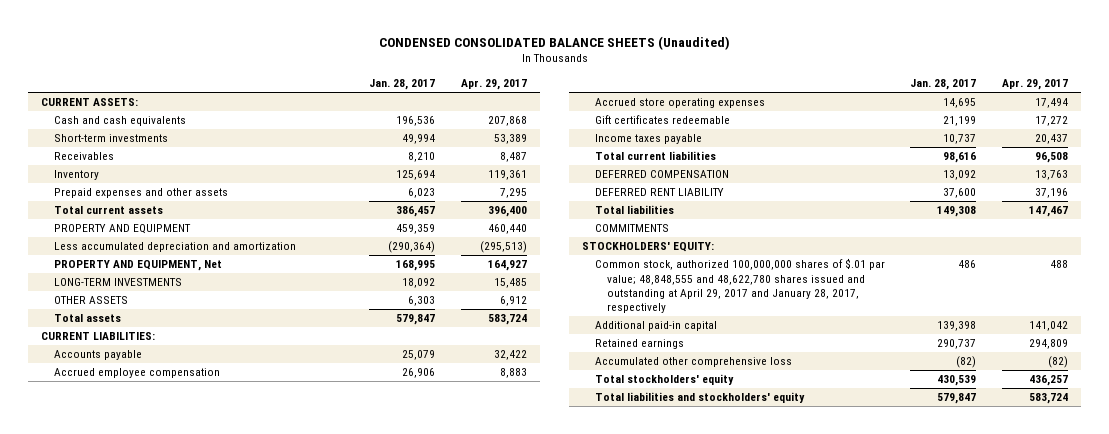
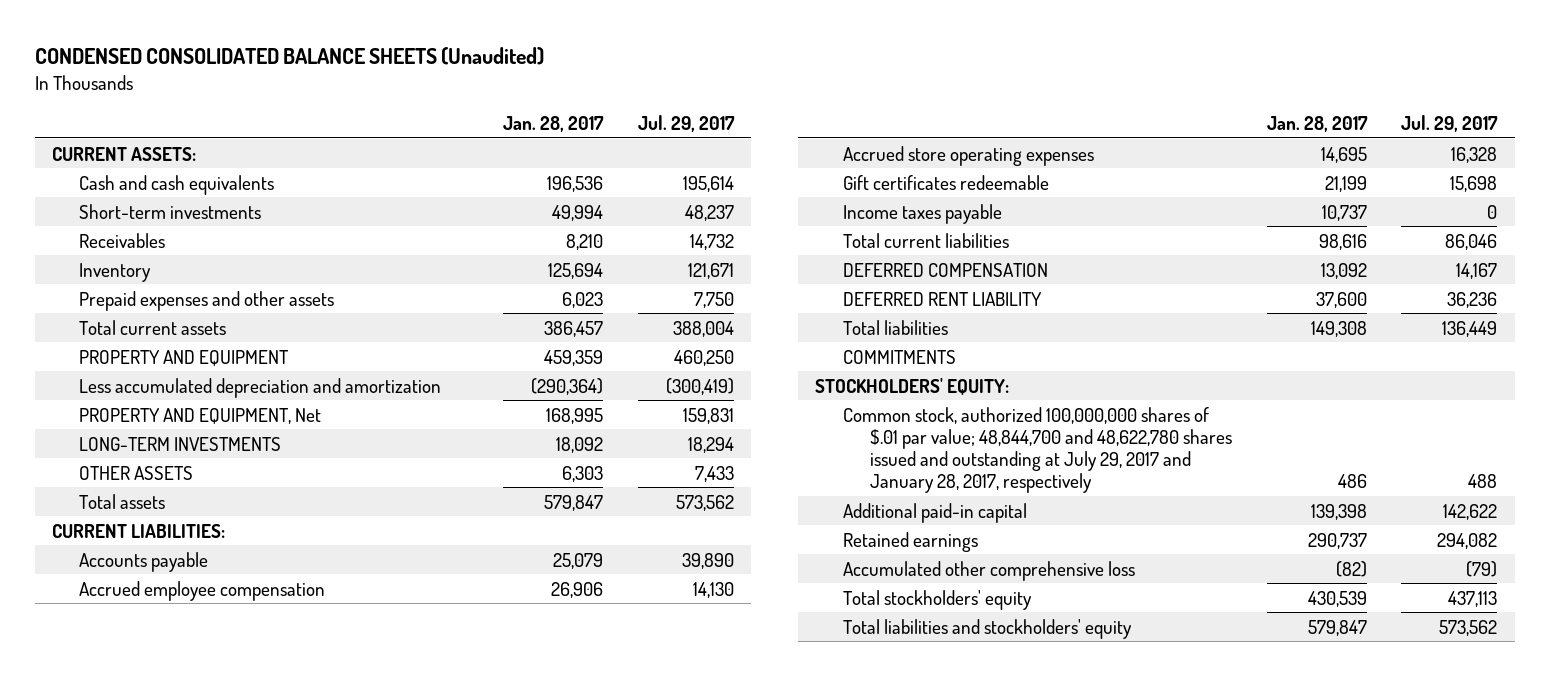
[461,79,528,91] Apr. 29, 2017 -> none
none -> [637,115,735,133] Jul. 29, 2017
[594,258,885,314] Common stock, authorized 100,000,000 shares of $.01 par value; 48,848,555 and 48,622,780 shares issued and outstanding at April 29, 2017 and January 28, 2017, respectively -> [842,406,1233,494] Common stock, authorized 100,000,000 shares of $.01 par value; 48,844,700 and 48,622,780 shares issued and outstanding at July 29, 2017 and January 28, 2017, respectively

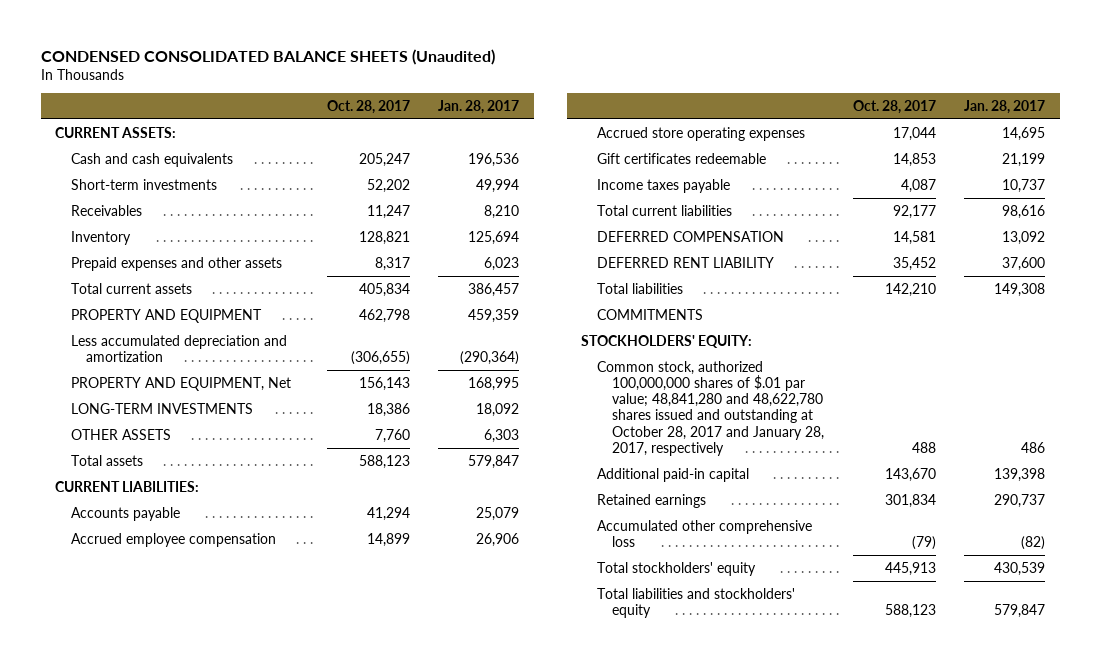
[637,115,735,133] Jul. 29, 2017 -> none
none -> [326,99,410,114] Oct. 28, 2017
[842,406,1233,494] Common stock, authorized 100,000,000 shares of $.01 par value; 48,844,700 and 48,622,780 shares issued and outstanding at July 29, 2017 and January 28, 2017, respectively -> [596,360,825,456] Common stock, authorized 100,000,000 shares of $.01 par value; 48,841,280 and 48,622,780 shares issued and outstanding at October 28, 2017 and January 28, 2017, respectively

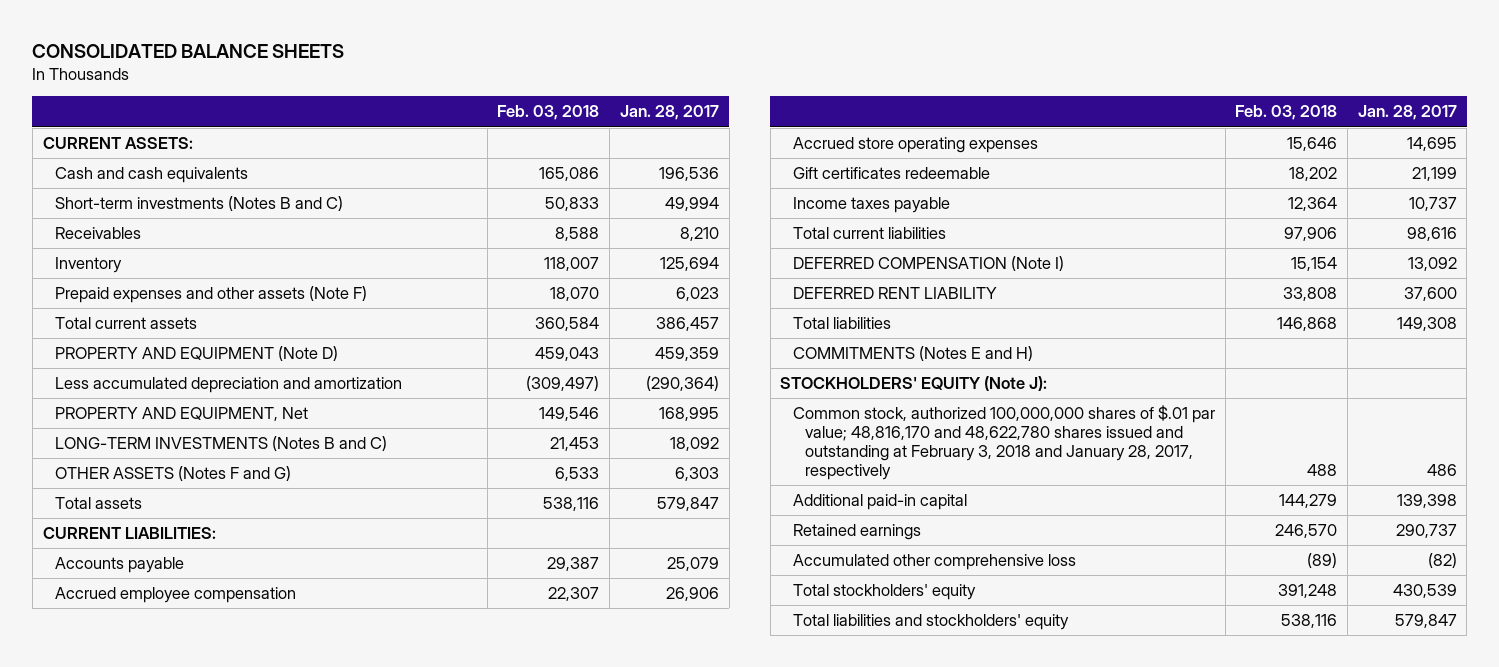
[40,48,495,65] CONDENSED CONSOLIDATED BALANCE SHEETS (Unaudited) -> [32,43,345,58] CONSOLIDATED BALANCE SHEETS
[326,99,410,114] Oct. 28, 2017 -> none
none -> [497,105,600,121] Feb. 03, 2018
[70,178,217,190] Short-term investments -> [55,196,344,212] Short-term investments (Notes B and C)
[70,256,282,271] Prepaid expenses and other assets -> [55,286,368,304] Prepaid expenses and other assets (Note F)
[70,308,262,323] PROPERTY AND EQUIPMENT -> [55,346,339,362] PROPERTY AND EQUIPMENT (Note D)
[70,402,253,414] LONG-TERM INVESTMENTS -> [55,436,388,452] LONG-TERM INVESTMENTS (Notes B and C)
[70,428,171,440] OTHER ASSETS -> [55,466,292,482] OTHER ASSETS (Notes F and G)
[596,230,784,242] DEFERRED COMPENSATION -> [792,256,1064,272] DEFERRED COMPENSATION (Note I)
[596,308,703,320] COMMITMENTS -> [792,346,1033,362] COMMITMENTS (Notes E and H)
[581,334,753,348] STOCKHOLDERS' EQUITY: -> [780,376,1048,392] STOCKHOLDERS' EQUITY (Note J):
[596,360,825,456] Common stock, authorized 100,000,000 shares of $.01 par value; 48,841,280 and 48,622,780 shares issued and outstanding at October 28, 2017 and January 28, 2017, respectively -> [792,405,1215,481] Common stock, authorized 100,000,000 shares of $.01 par value; 48,816,170 and 48,622,780 shares issued and outstanding at February 3, 2018 and January 28, 2017, respectively

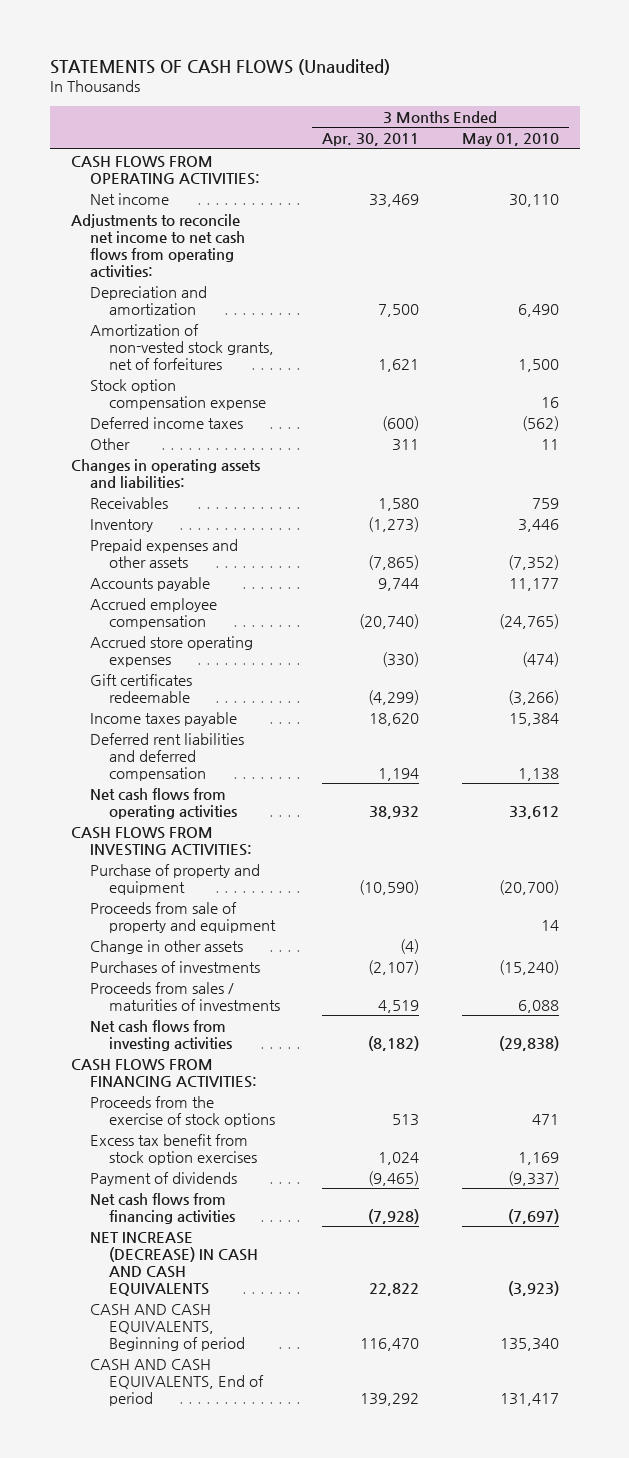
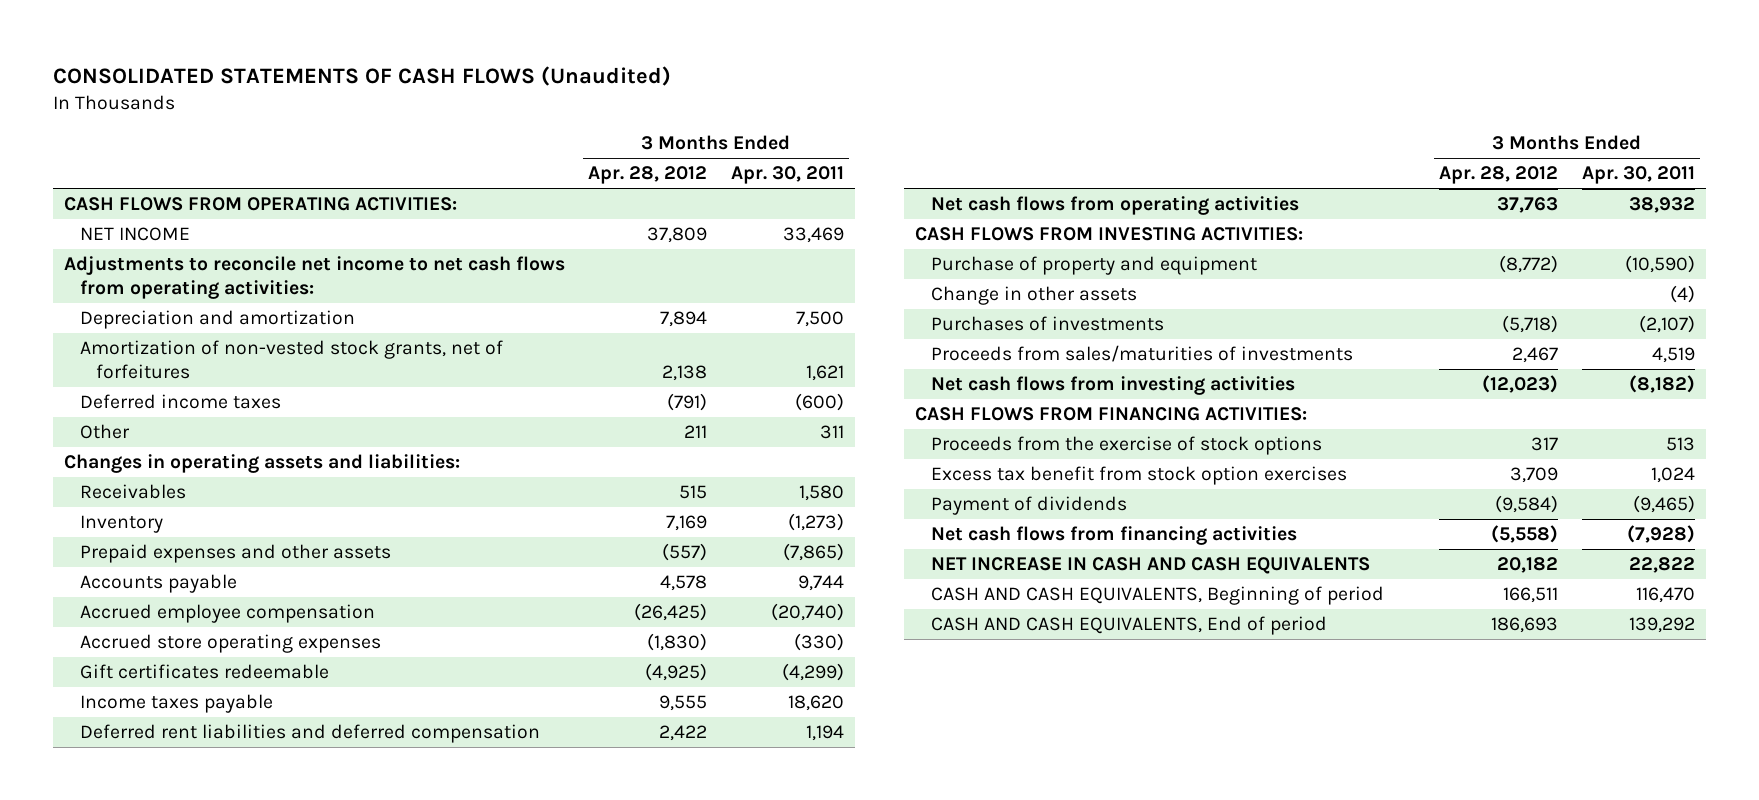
[49,59,390,76] STATEMENTS OF CASH FLOWS (Unaudited) -> [52,65,671,86] CONSOLIDATED STATEMENTS OF CASH FLOWS (Unaudited)
[461,132,559,146] May 01, 2010 -> none
none -> [588,166,708,185] Apr. 28, 2012
[89,192,169,205] Net income -> [79,227,190,242] NET INCOME
[89,378,267,410] Stock option compensation expense -> none
[89,901,277,933] Proceeds from sale of property and equipment -> none
[89,981,281,1011] Proceeds from sales / maturities of investments -> [930,345,1353,363] Proceeds from sales/maturities of investments
[89,1231,259,1296] NET INCREASE (DECREASE) IN CASH AND CASH EQUIVALENTS -> [930,557,1370,575] NET INCREASE IN CASH AND CASH EQUIVALENTS

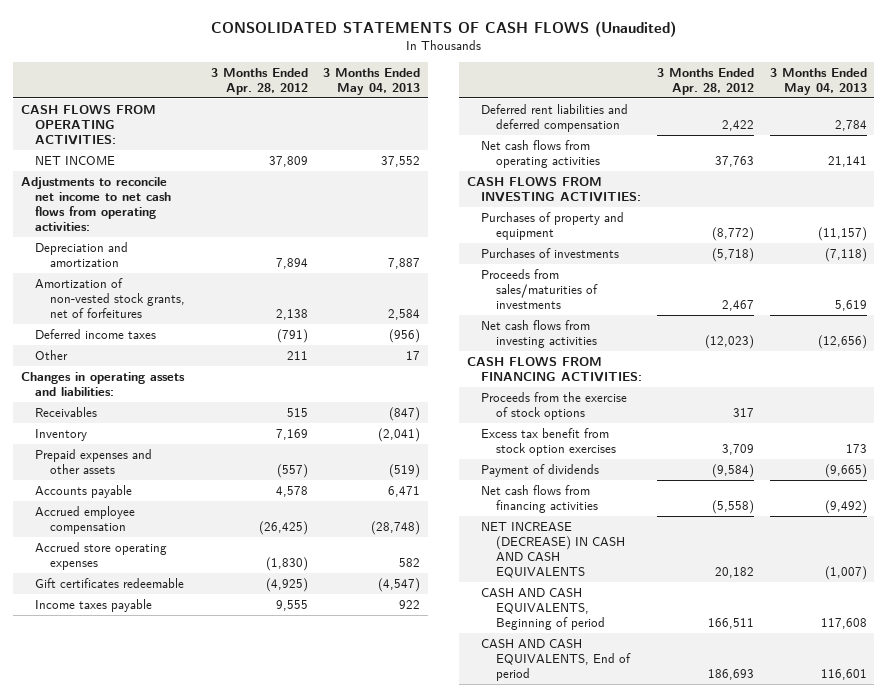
[730,166,844,185] Apr. 30, 2011 -> none
none -> [323,67,421,95] 3 Months Ended May 04, 2013
[930,286,1137,306] Change in other assets -> none
[930,256,1257,276] Purchase of property and equipment -> [481,211,625,240] Purchases of property and equipment
[930,557,1370,575] NET INCREASE IN CASH AND CASH EQUIVALENTS -> [481,521,626,578] NET INCREASE (DECREASE) IN CASH AND CASH EQUIVALENTS

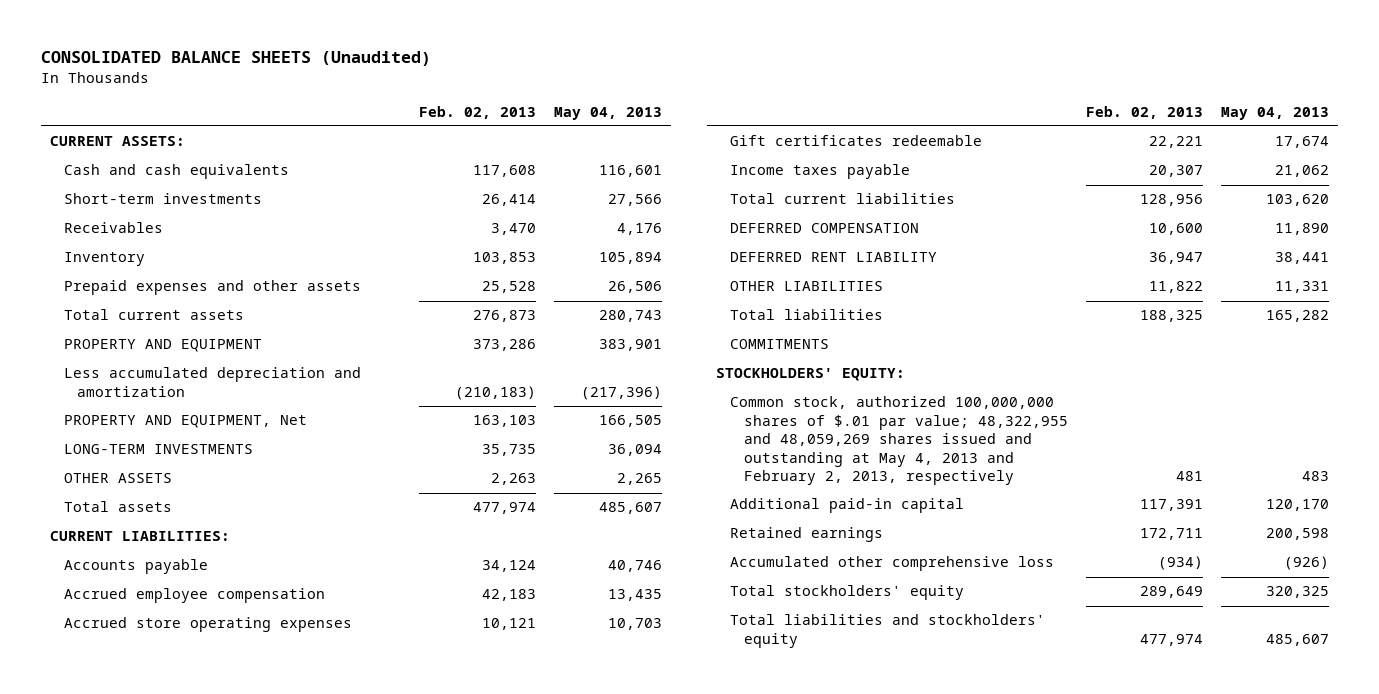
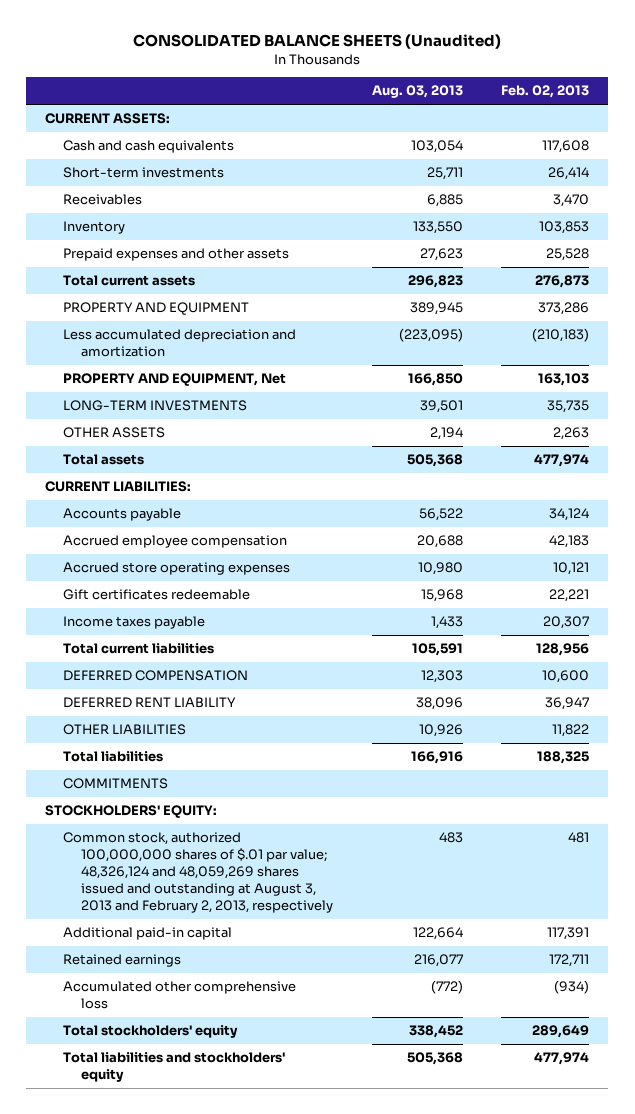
[554,106,663,120] May 04, 2013 -> none
none -> [371,85,463,99] Aug. 03, 2013
[730,396,1068,486] Common stock, authorized 100,000,000 shares of $.01 par value; 48,322,955 and 48,059,269 shares issued and outstanding at May 4, 2013 and February 2, 2013, respectively -> [63,832,334,913] Common stock, authorized 100,000,000 shares of $.01 par value; 48,326,124 and 48,059,269 shares issued and outstanding at August 3, 2013 and February 2, 2013, respectively

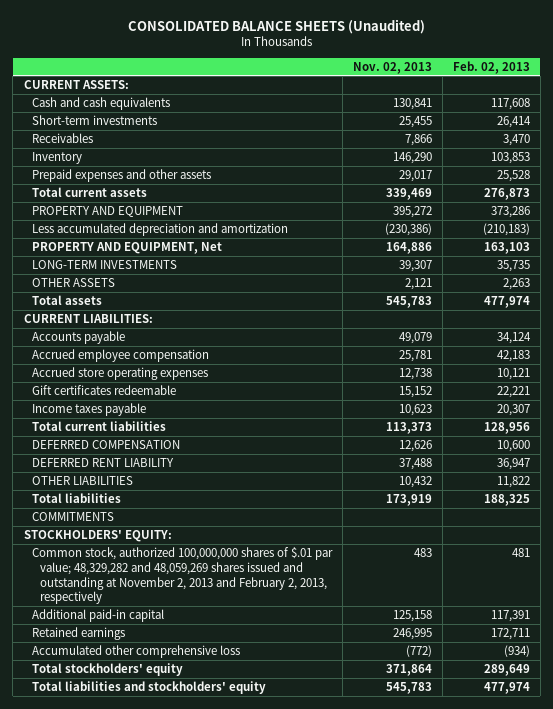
[371,85,463,99] Aug. 03, 2013 -> none
none -> [352,61,432,74] Nov. 02, 2013
[63,832,334,913] Common stock, authorized 100,000,000 shares of $.01 par value; 48,326,124 and 48,059,269 shares issued and outstanding at August 3, 2013 and February 2, 2013, respectively -> [31,546,333,605] Common stock, authorized 100,000,000 shares of $.01 par value; 48,329,282 and 48,059,269 shares issued and outstanding at November 2, 2013 and February 2, 2013, respectively

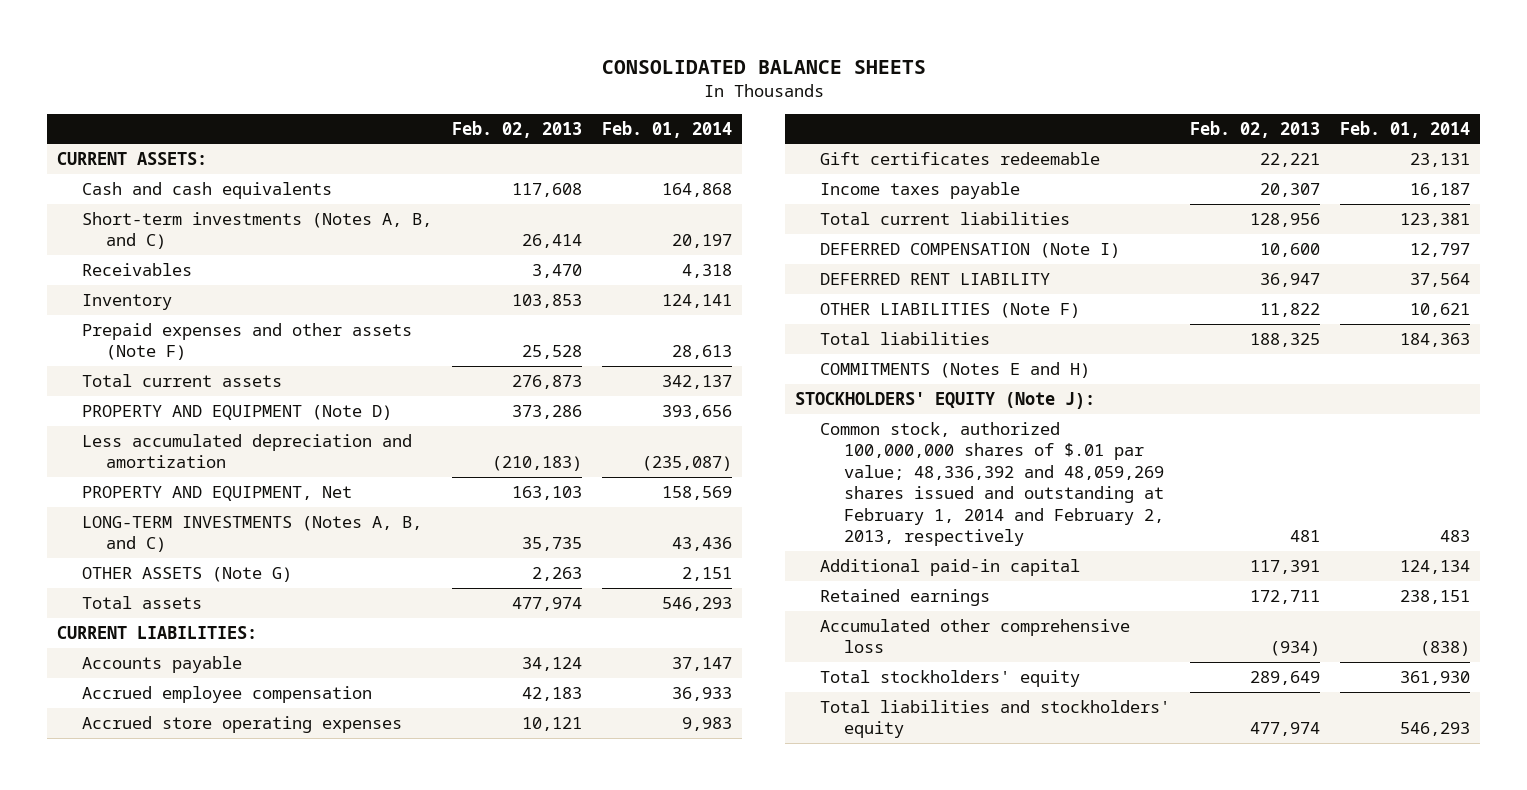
[127,18,425,34] CONSOLIDATED BALANCE SHEETS (Unaudited) -> [601,59,926,74] CONSOLIDATED BALANCE SHEETS
[352,61,432,74] Nov. 02, 2013 -> none
none -> [602,120,733,138] Feb. 01, 2014
[31,114,157,125] Short-term investments -> [81,211,432,250] Short-term investments (Notes A, B, and C)
[31,168,211,182] Prepaid expenses and other assets -> [81,322,412,361] Prepaid expenses and other assets (Note F)
[31,205,183,217] PROPERTY AND EQUIPMENT -> [81,404,392,420] PROPERTY AND EQUIPMENT (Note D)
[31,259,177,269] LONG-TERM INVESTMENTS -> [81,515,422,553] LONG-TERM INVESTMENTS (Notes A, B, and C)
[31,277,115,287] OTHER ASSETS -> [81,566,292,582] OTHER ASSETS (Note G)
[31,439,180,449] DEFERRED COMPENSATION -> [819,242,1120,258] DEFERRED COMPENSATION (Note I)
[31,475,133,485] OTHER LIABILITIES -> [819,302,1080,318] OTHER LIABILITIES (Note F)
[31,511,114,521] COMMITMENTS -> [819,361,1090,378] COMMITMENTS (Notes E and H)
[23,529,172,542] STOCKHOLDERS' EQUITY: -> [795,391,1096,409] STOCKHOLDERS' EQUITY (Note J):
[31,546,333,605] Common stock, authorized 100,000,000 shares of $.01 par value; 48,329,282 and 48,059,269 shares issued and outstanding at November 2, 2013 and February 2, 2013, respectively -> [819,421,1164,547] Common stock, authorized 100,000,000 shares of $.01 par value; 48,336,392 and 48,059,269 shares issued and outstanding at February 1, 2014 and February 2, 2013, respectively

